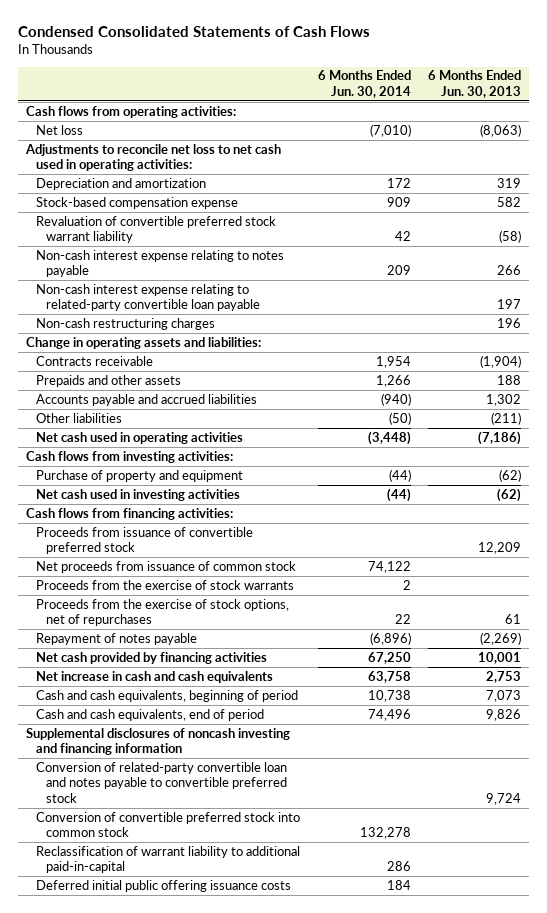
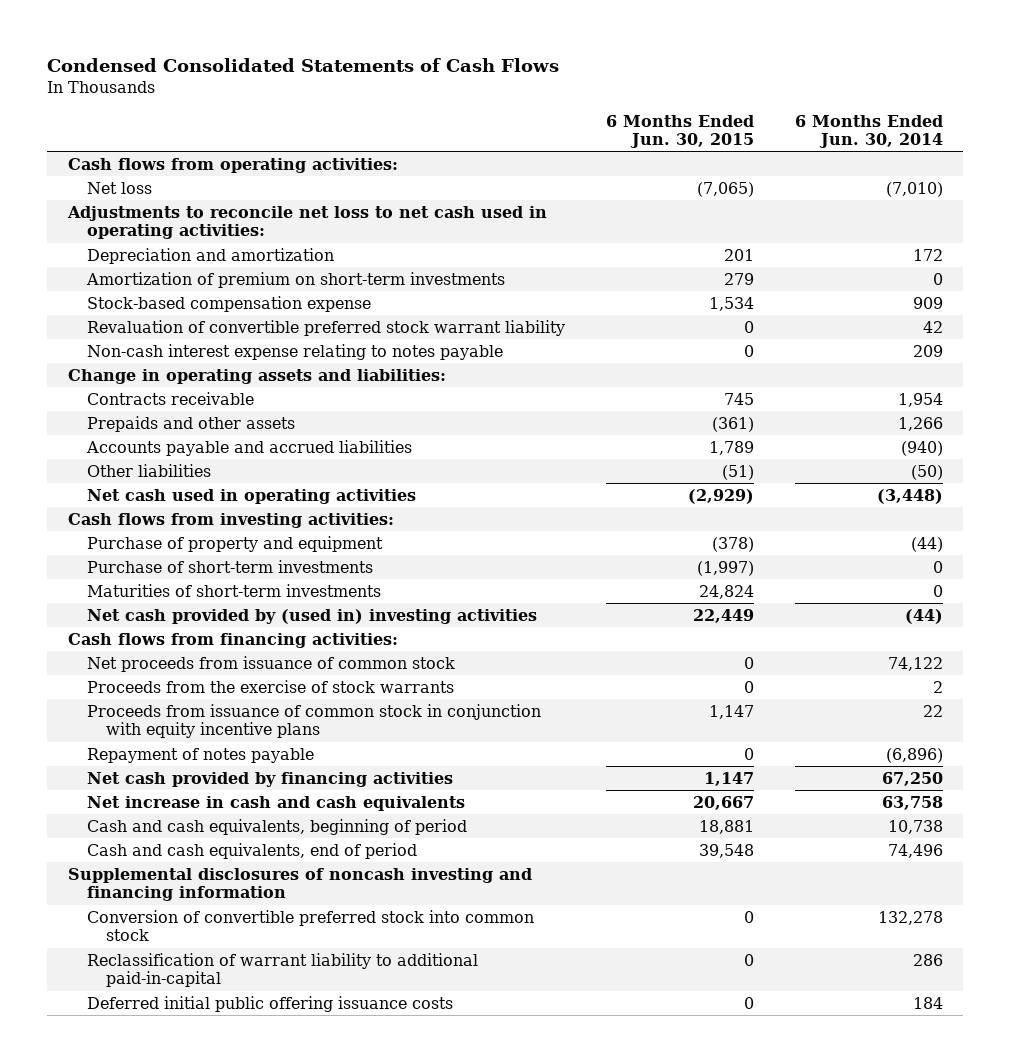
[427,70,521,98] 6 Months Ended Jun. 30, 2013 -> none
none -> [605,114,754,149] 6 Months Ended Jun. 30, 2015
none -> [85,271,505,288] Amortization of premium on short-term investments
[36,283,261,312] Non-cash interest expense relating to related-party convertible loan payable -> none
[36,317,216,330] Non-cash restructuring charges -> none
none -> [86,559,373,573] Purchase of short-term investments
none -> [86,583,381,597] Maturities of short-term investments
[36,488,241,501] Net cash used in investing activities -> [86,608,537,624] Net cash provided by (used in) investing activities
[36,526,254,555] Proceeds from issuance of convertible preferred stock -> none
[36,598,290,627] Proceeds from the exercise of stock options, net of repurchases -> none
none -> [86,703,541,739] Proceeds from issuance of common stock in conjunction with equity incentive plans
[36,761,288,803] Conversion of related-party convertible loan and notes payable to convertible preferred stock -> none

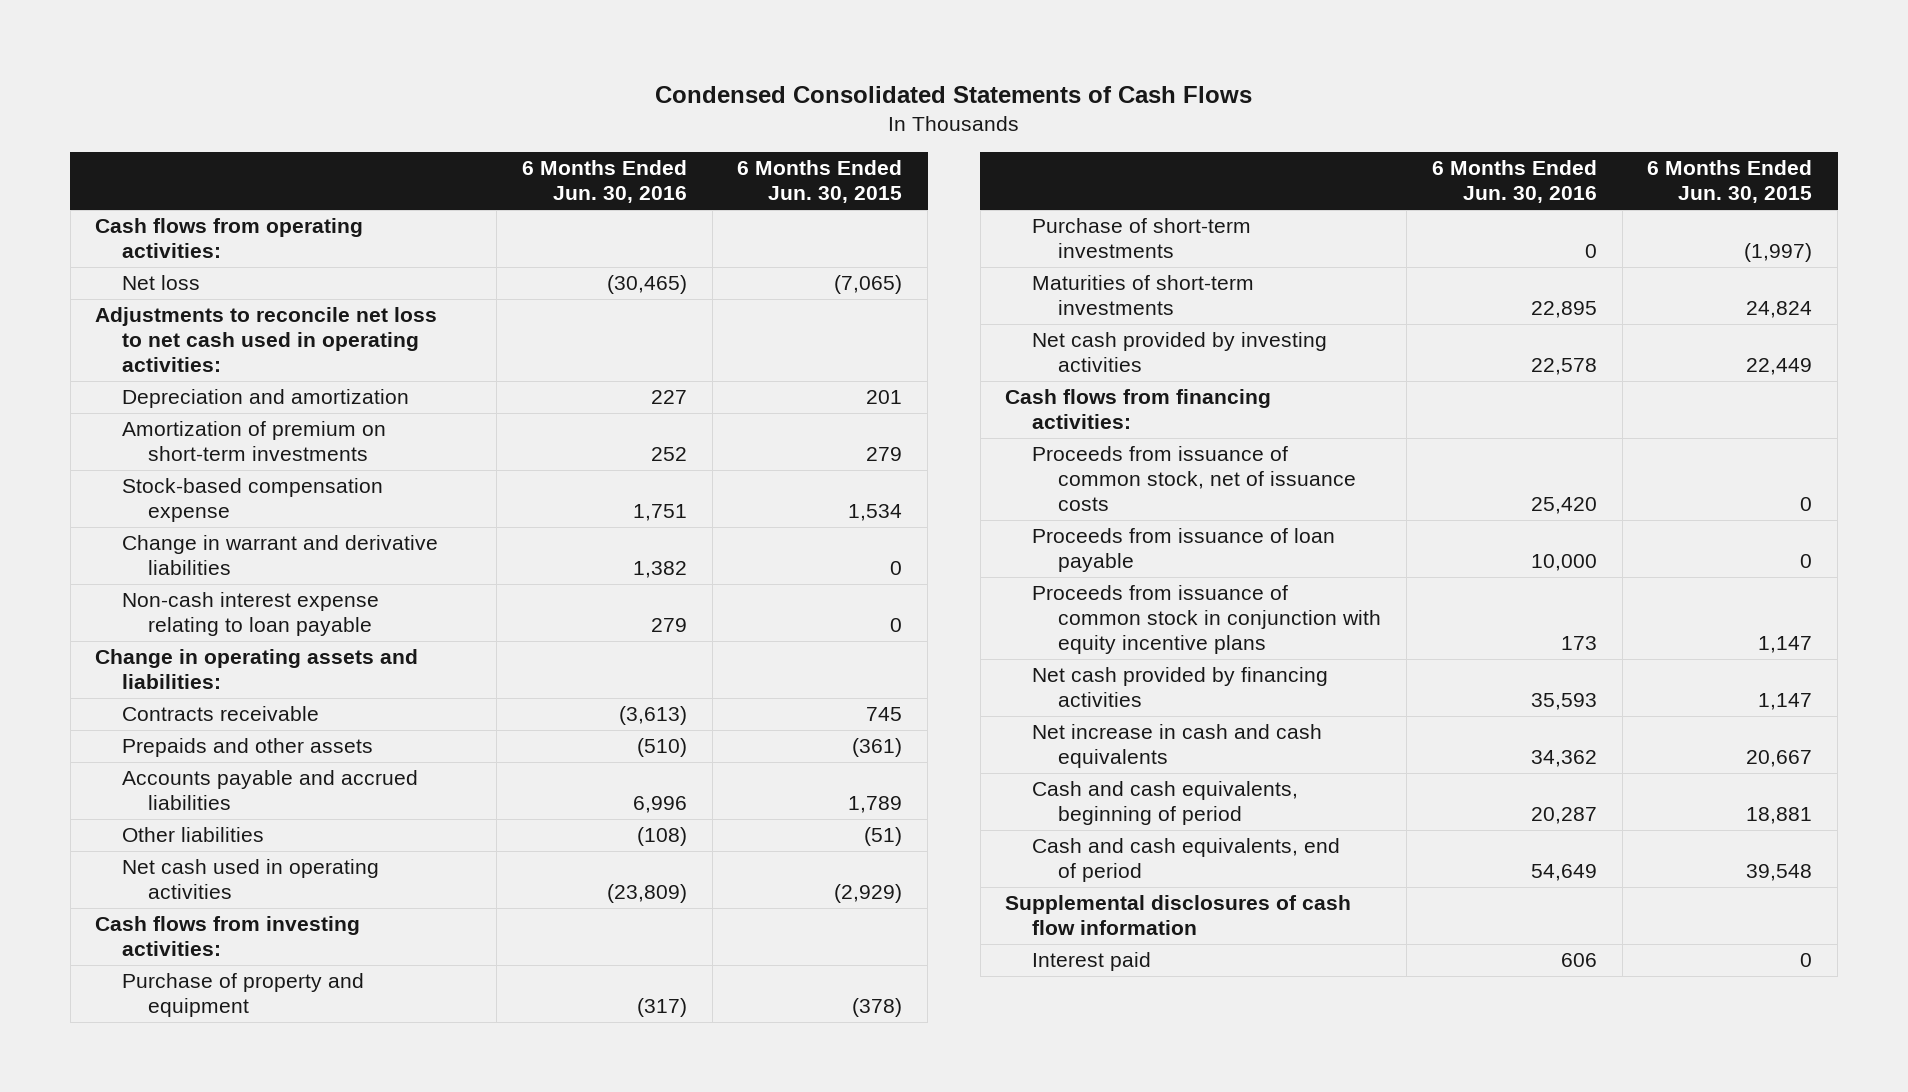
[794,114,943,149] 6 Months Ended Jun. 30, 2014 -> none
none -> [521,160,687,204] 6 Months Ended Jun. 30, 2016
[86,319,565,336] Revaluation of convertible preferred stock warrant liability -> none
none -> [121,535,438,576] Change in warrant and derivative liabilities
[86,343,503,360] Non-cash interest expense relating to notes payable -> [121,592,379,637] Non-cash interest expense relating to loan payable
[86,608,537,624] Net cash provided by (used in) investing activities -> [1031,332,1327,373] Net cash provided by investing activities
[86,679,454,693] Proceeds from the exercise of stock warrants -> none
[86,655,455,672] Net proceeds from issuance of common stock -> [1031,446,1357,512] Proceeds from issuance of common stock, net of issuance costs
none -> [1031,528,1335,573] Proceeds from issuance of loan payable
[86,747,314,763] Repayment of notes payable -> none
[86,952,478,988] Reclassification of warrant liability to additional paid-in-capital -> none
[86,995,453,1012] Deferred initial public offering issuance costs -> none
[67,867,532,902] Supplemental disclosures of noncash investing and financing information -> [1005,895,1352,936] Supplemental disclosures of cash flow information
[86,909,534,942] Conversion of convertible preferred stock into common stock -> [1031,952,1151,972] Interest paid

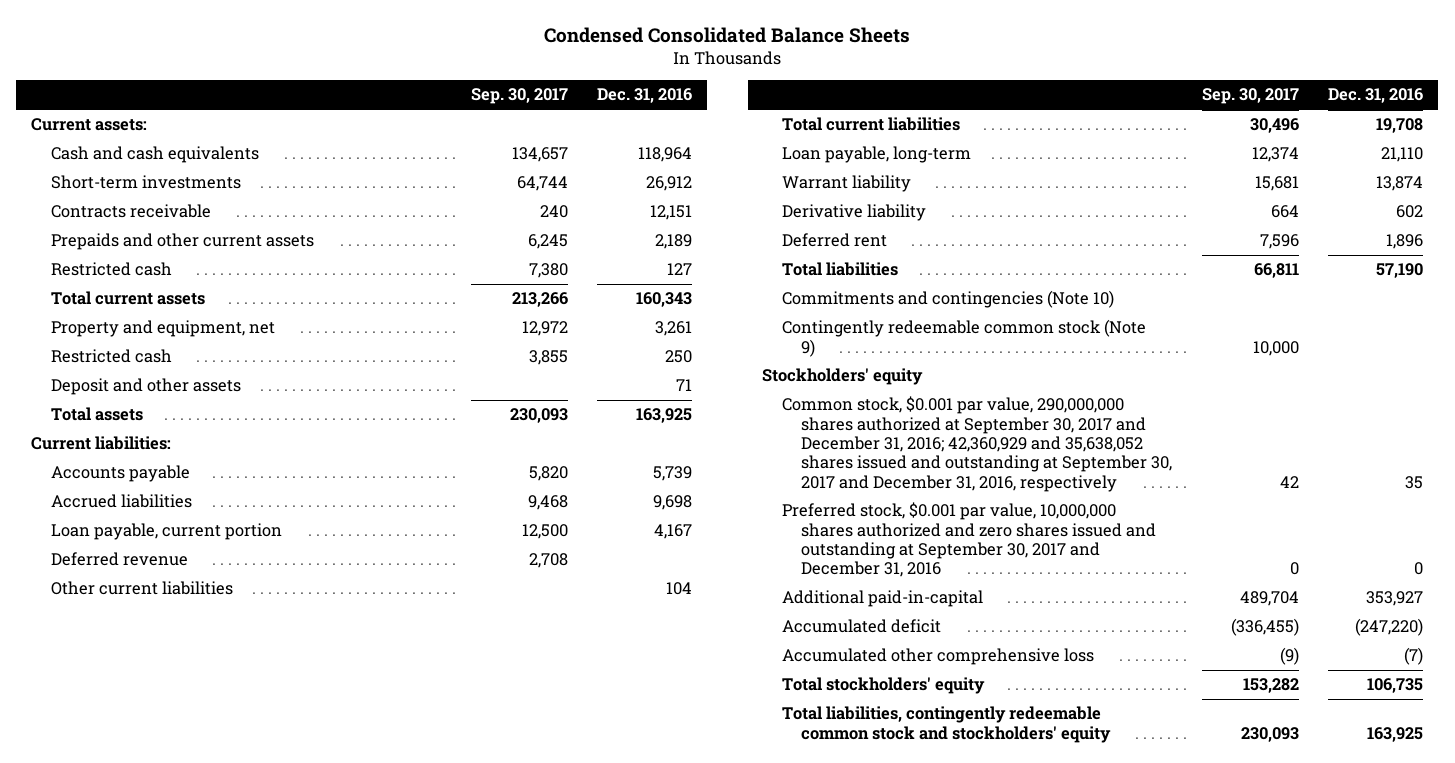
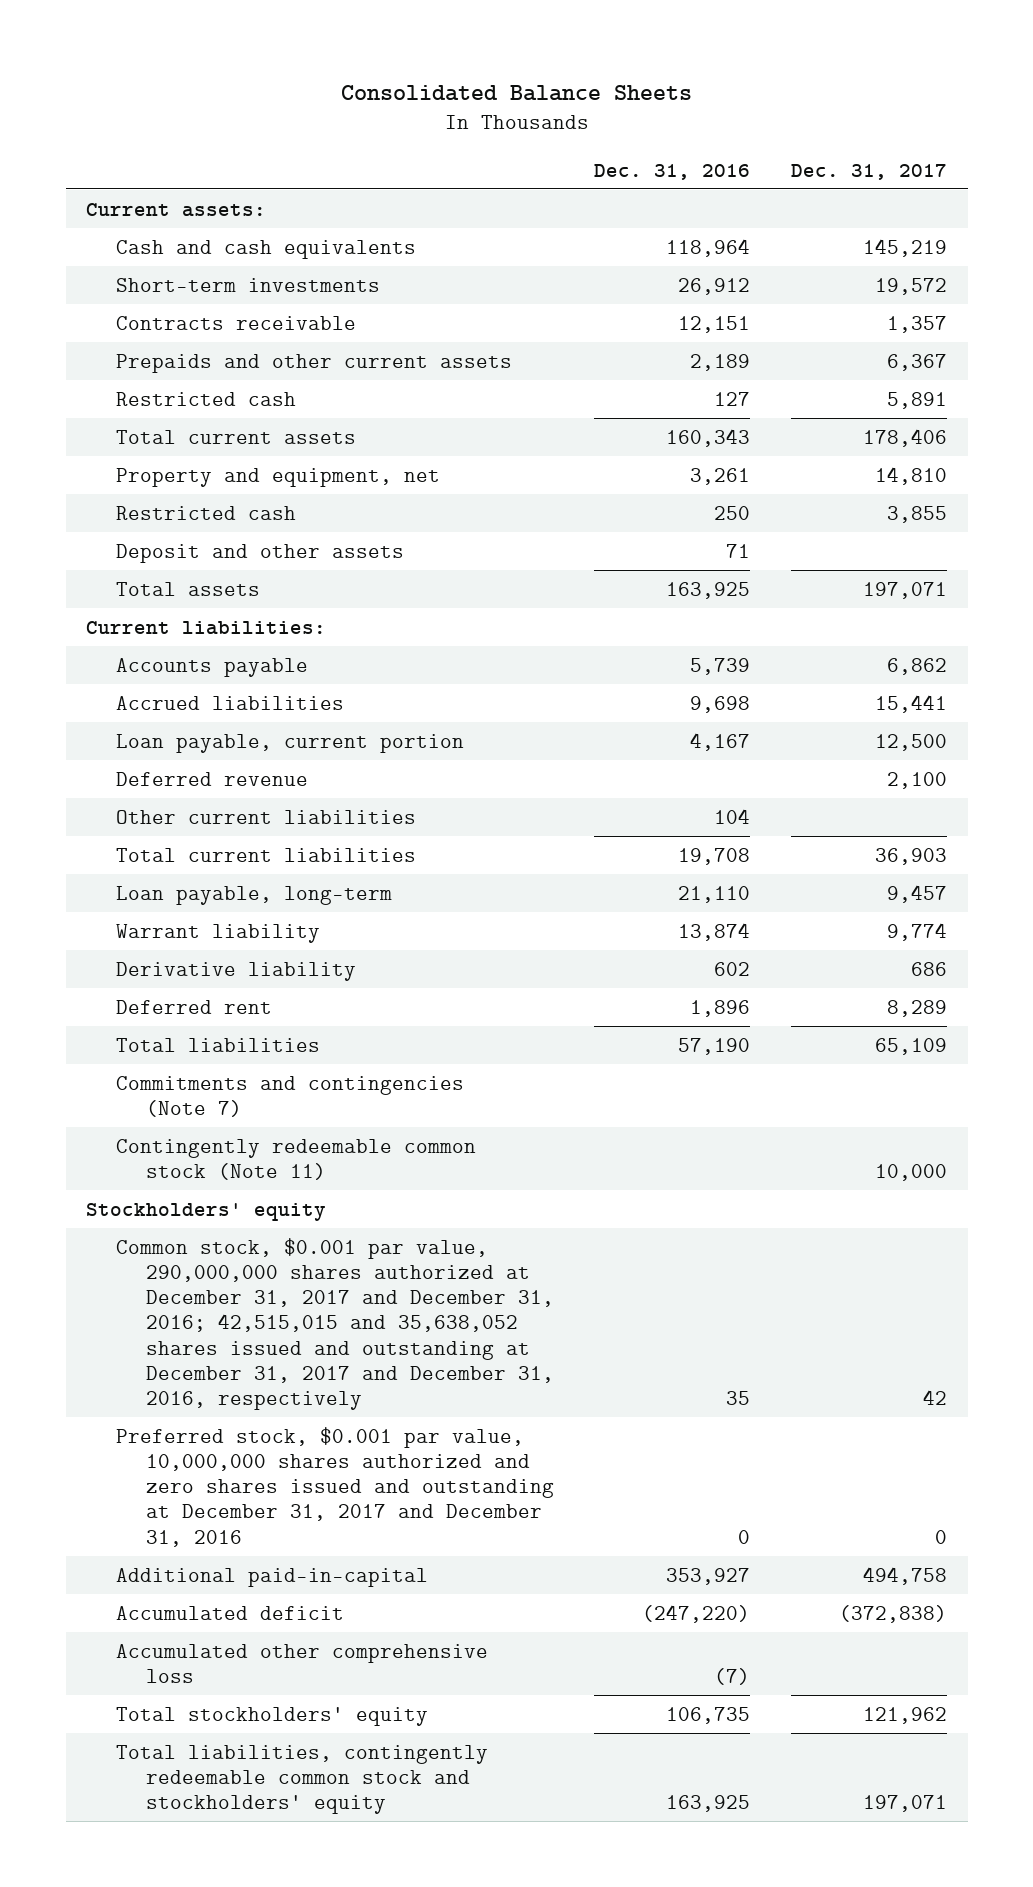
[544,26,911,43] Condensed Consolidated Balance Sheets -> [340,84,692,101] Consolidated Balance Sheets
[470,88,568,105] Sep. 30, 2017 -> none
none -> [791,163,948,180] Dec. 31, 2017
[781,290,1114,309] Commitments and contingencies (Note 10) -> [115,1075,464,1117] Commitments and contingencies (Note 7)
[781,319,1146,357] Contingently redeemable common stock (Note 9) -> [115,1138,476,1180] Contingently redeemable common stock (Note 11)
[781,396,1173,492] Common stock, $0.001 par value, 290,000,000 shares authorized at September 30, 2017 and December 31, 2016; 42,360,929 and 35,638,052 shares issued and outstanding at September 30, 2017 and December 31, 2016, respectively -> [115,1237,554,1411] Common stock, $0.001 par value, 290,000,000 shares authorized at December 31, 2017 and December 31, 2016; 42,515,015 and 35,638,052 shares issued and outstanding at December 31, 2017 and December 31, 2016, respectively
[781,502,1157,578] Preferred stock, $0.001 par value, 10,000,000 shares authorized and zero shares issued and outstanding at September 30, 2017 and December 31, 2016 -> [115,1426,554,1547] Preferred stock, $0.001 par value, 10,000,000 shares authorized and zero shares issued and outstanding at December 31, 2017 and December 31, 2016

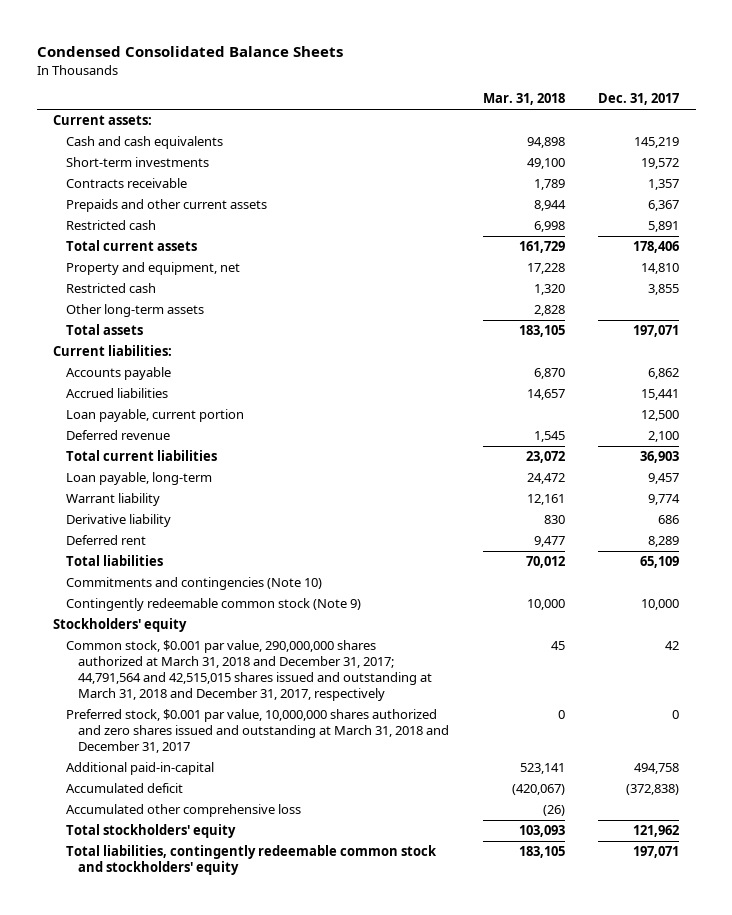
[340,84,692,101] Consolidated Balance Sheets -> [36,46,343,58] Condensed Consolidated Balance Sheets
[594,163,751,180] Dec. 31, 2016 -> none
none -> [482,93,565,106] Mar. 31, 2018
[115,543,404,563] Deposit and other assets -> [65,304,204,318] Other long-term assets
[115,809,416,824] Other current liabilities -> none
[115,1075,464,1117] Commitments and contingencies (Note 7) -> [65,577,322,591] Commitments and contingencies (Note 10)
[115,1138,476,1180] Contingently redeemable common stock (Note 11) -> [65,598,361,612] Contingently redeemable common stock (Note 9)
[115,1237,554,1411] Common stock, $0.001 par value, 290,000,000 shares authorized at December 31, 2017 and December 31, 2016; 42,515,015 and 35,638,052 shares issued and outstanding at December 31, 2017 and December 31, 2016, respectively -> [65,640,433,701] Common stock, $0.001 par value, 290,000,000 shares authorized at March 31, 2018 and December 31, 2017; 44,791,564 and 42,515,015 shares issued and outstanding at March 31, 2018 and December 31, 2017, respectively
[115,1426,554,1547] Preferred stock, $0.001 par value, 10,000,000 shares authorized and zero shares issued and outstanding at December 31, 2017 and December 31, 2016 -> [65,709,450,754] Preferred stock, $0.001 par value, 10,000,000 shares authorized and zero shares issued and outstanding at March 31, 2018 and December 31, 2017

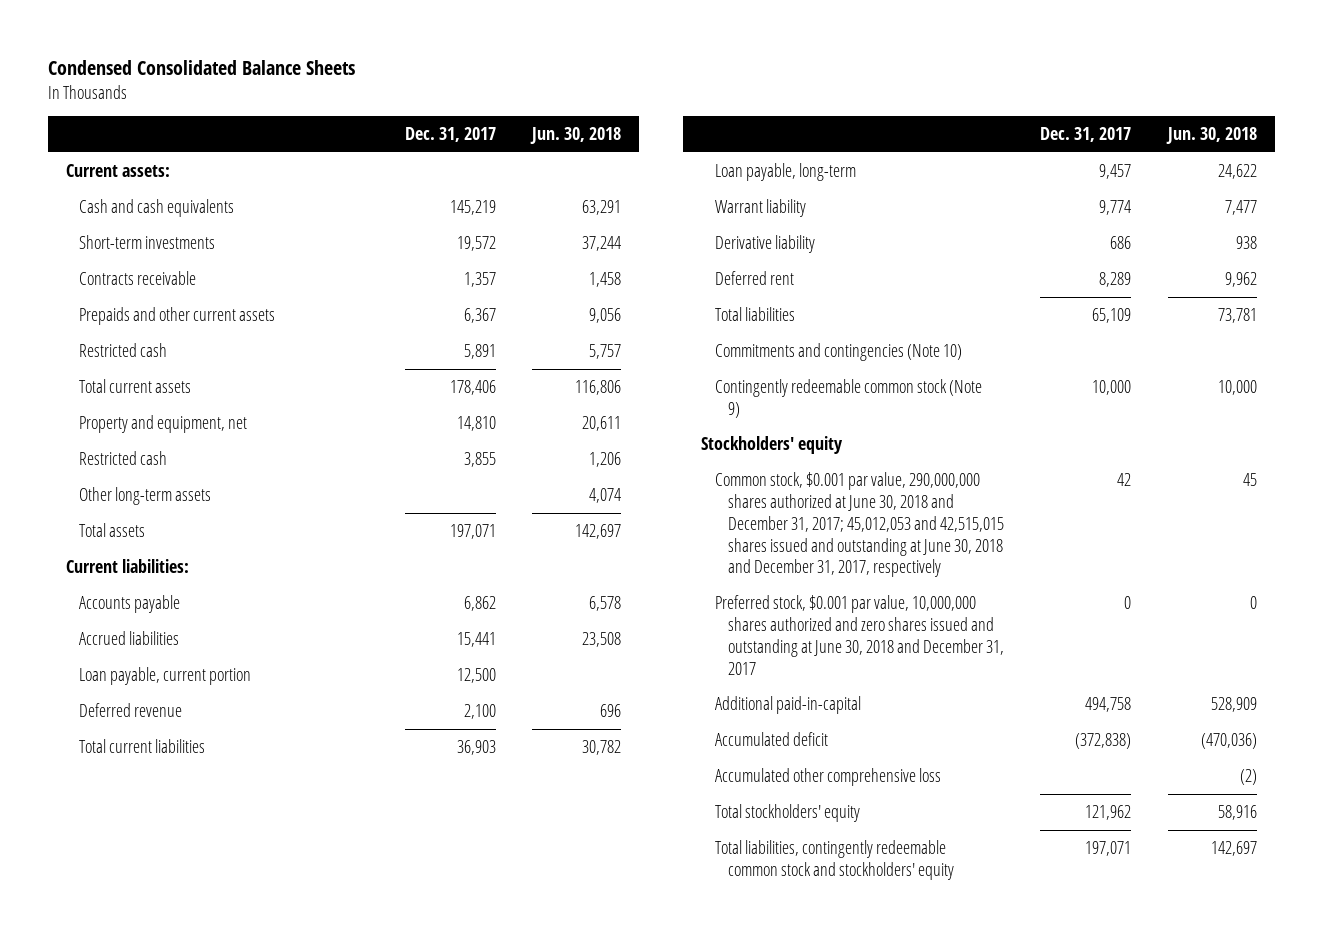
[482,93,565,106] Mar. 31, 2018 -> none
none -> [530,127,622,145] Jun. 30, 2018
[65,640,433,701] Common stock, $0.001 par value, 290,000,000 shares authorized at March 31, 2018 and December 31, 2017; 44,791,564 and 42,515,015 shares issued and outstanding at March 31, 2018 and December 31, 2017, respectively -> [714,472,1005,578] Common stock, $0.001 par value, 290,000,000 shares authorized at June 30, 2018 and December 31, 2017; 45,012,053 and 42,515,015 shares issued and outstanding at June 30, 2018 and December 31, 2017, respectively
[65,709,450,754] Preferred stock, $0.001 par value, 10,000,000 shares authorized and zero shares issued and outstanding at March 31, 2018 and December 31, 2017 -> [714,595,1005,675] Preferred stock, $0.001 par value, 10,000,000 shares authorized and zero shares issued and outstanding at June 30, 2018 and December 31, 2017

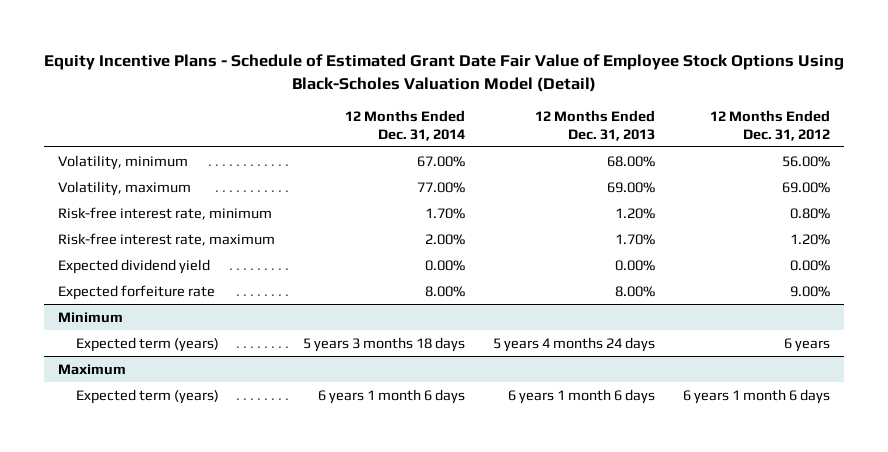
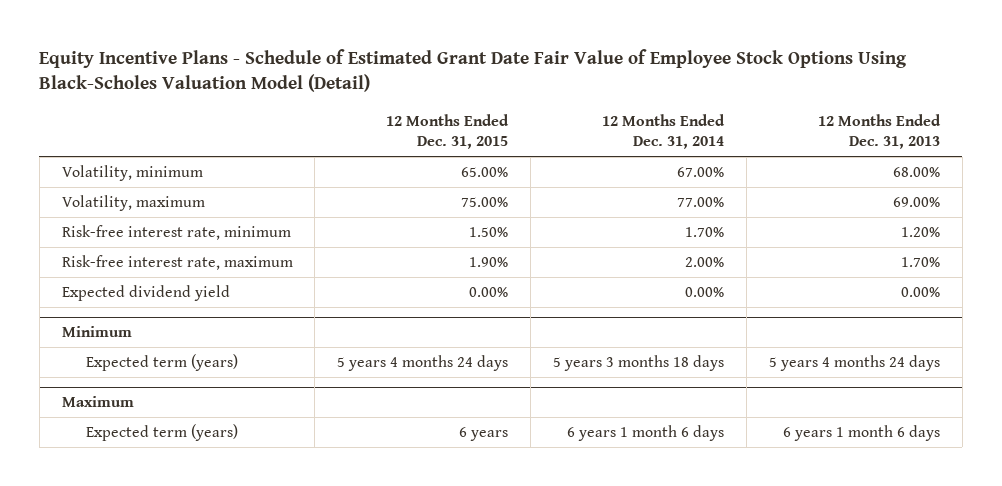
[710,109,831,141] 12 Months Ended Dec. 31, 2012 -> none
none -> [386,113,510,150] 12 Months Ended Dec. 31, 2015
[57,284,215,300] Expected forfeiture rate -> none

